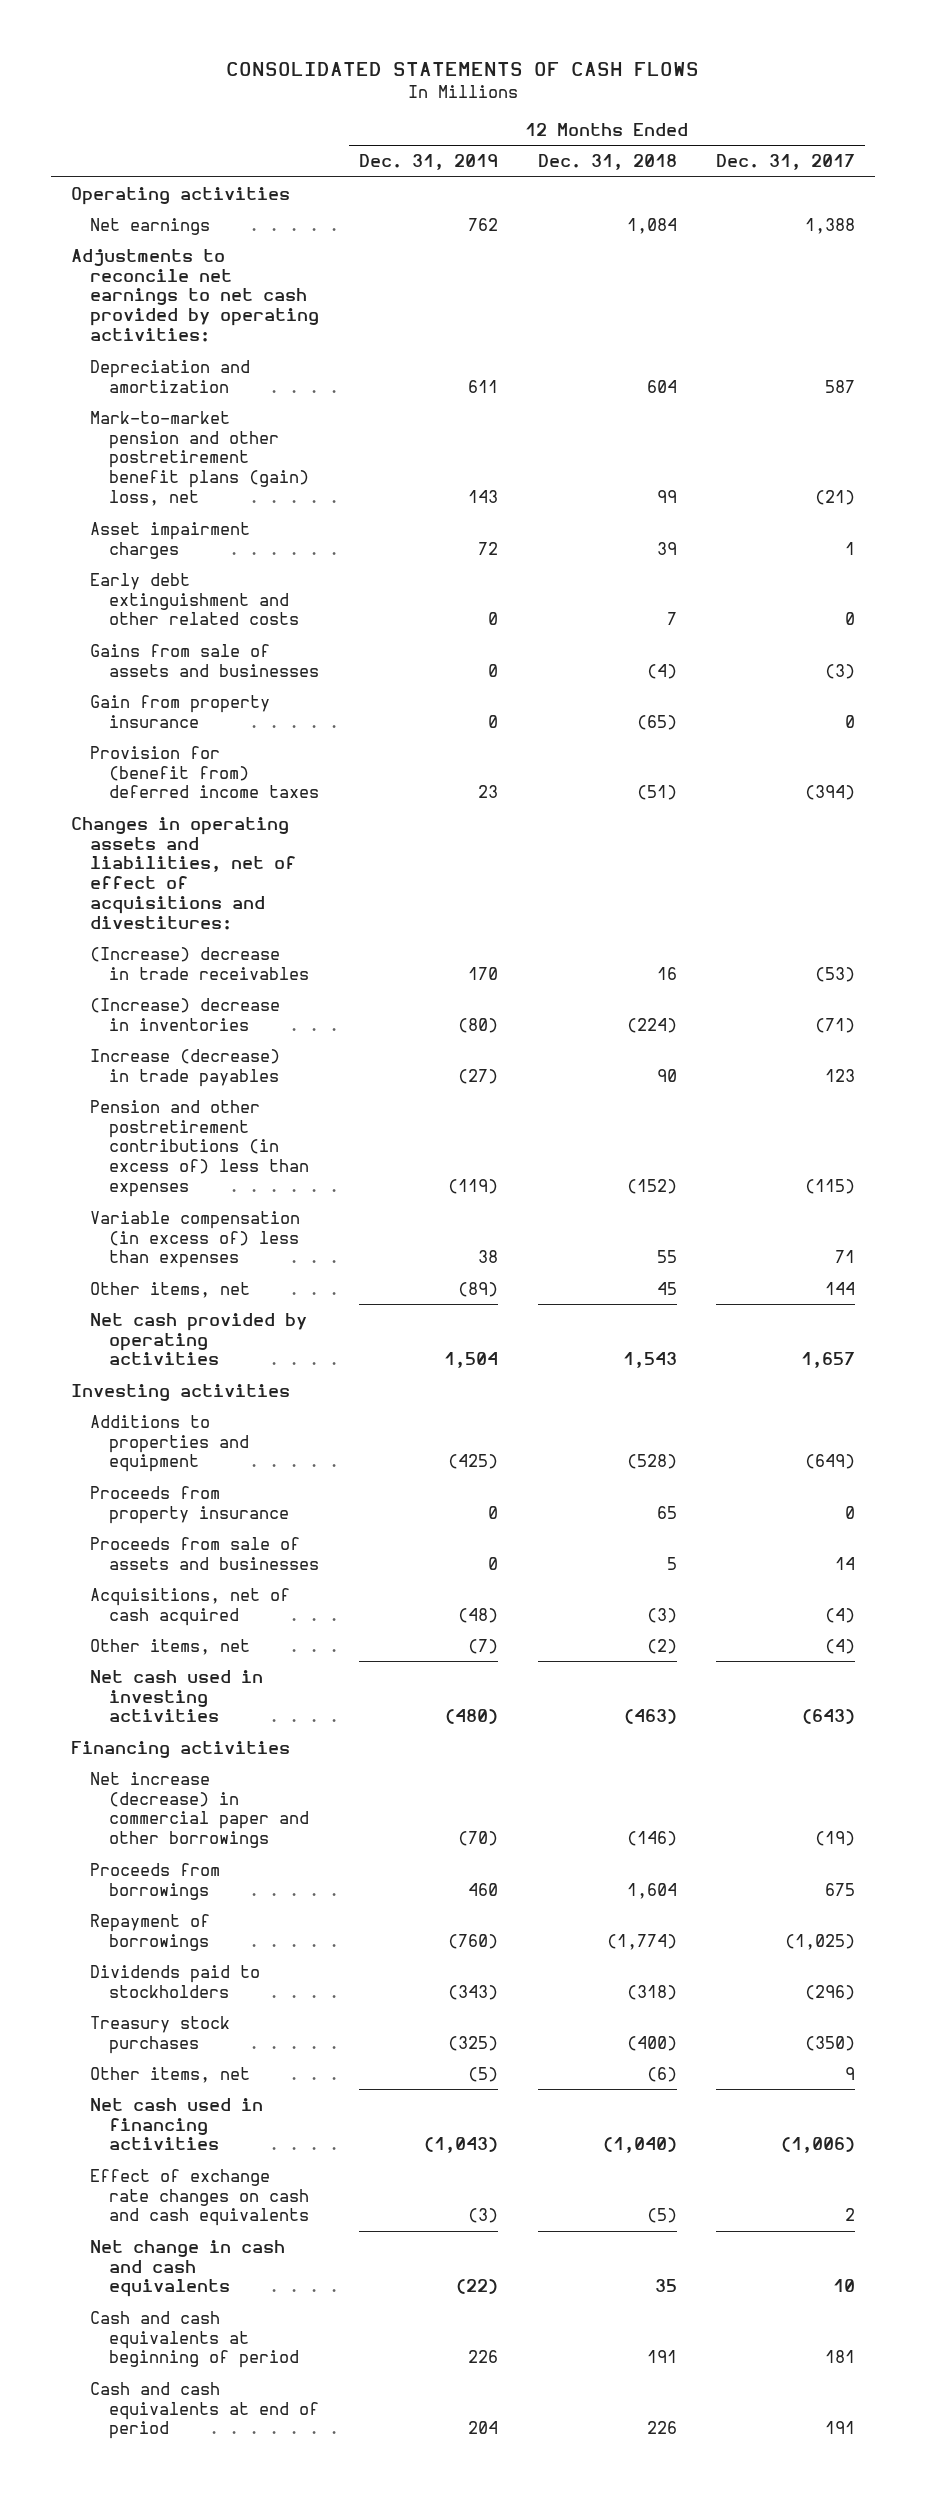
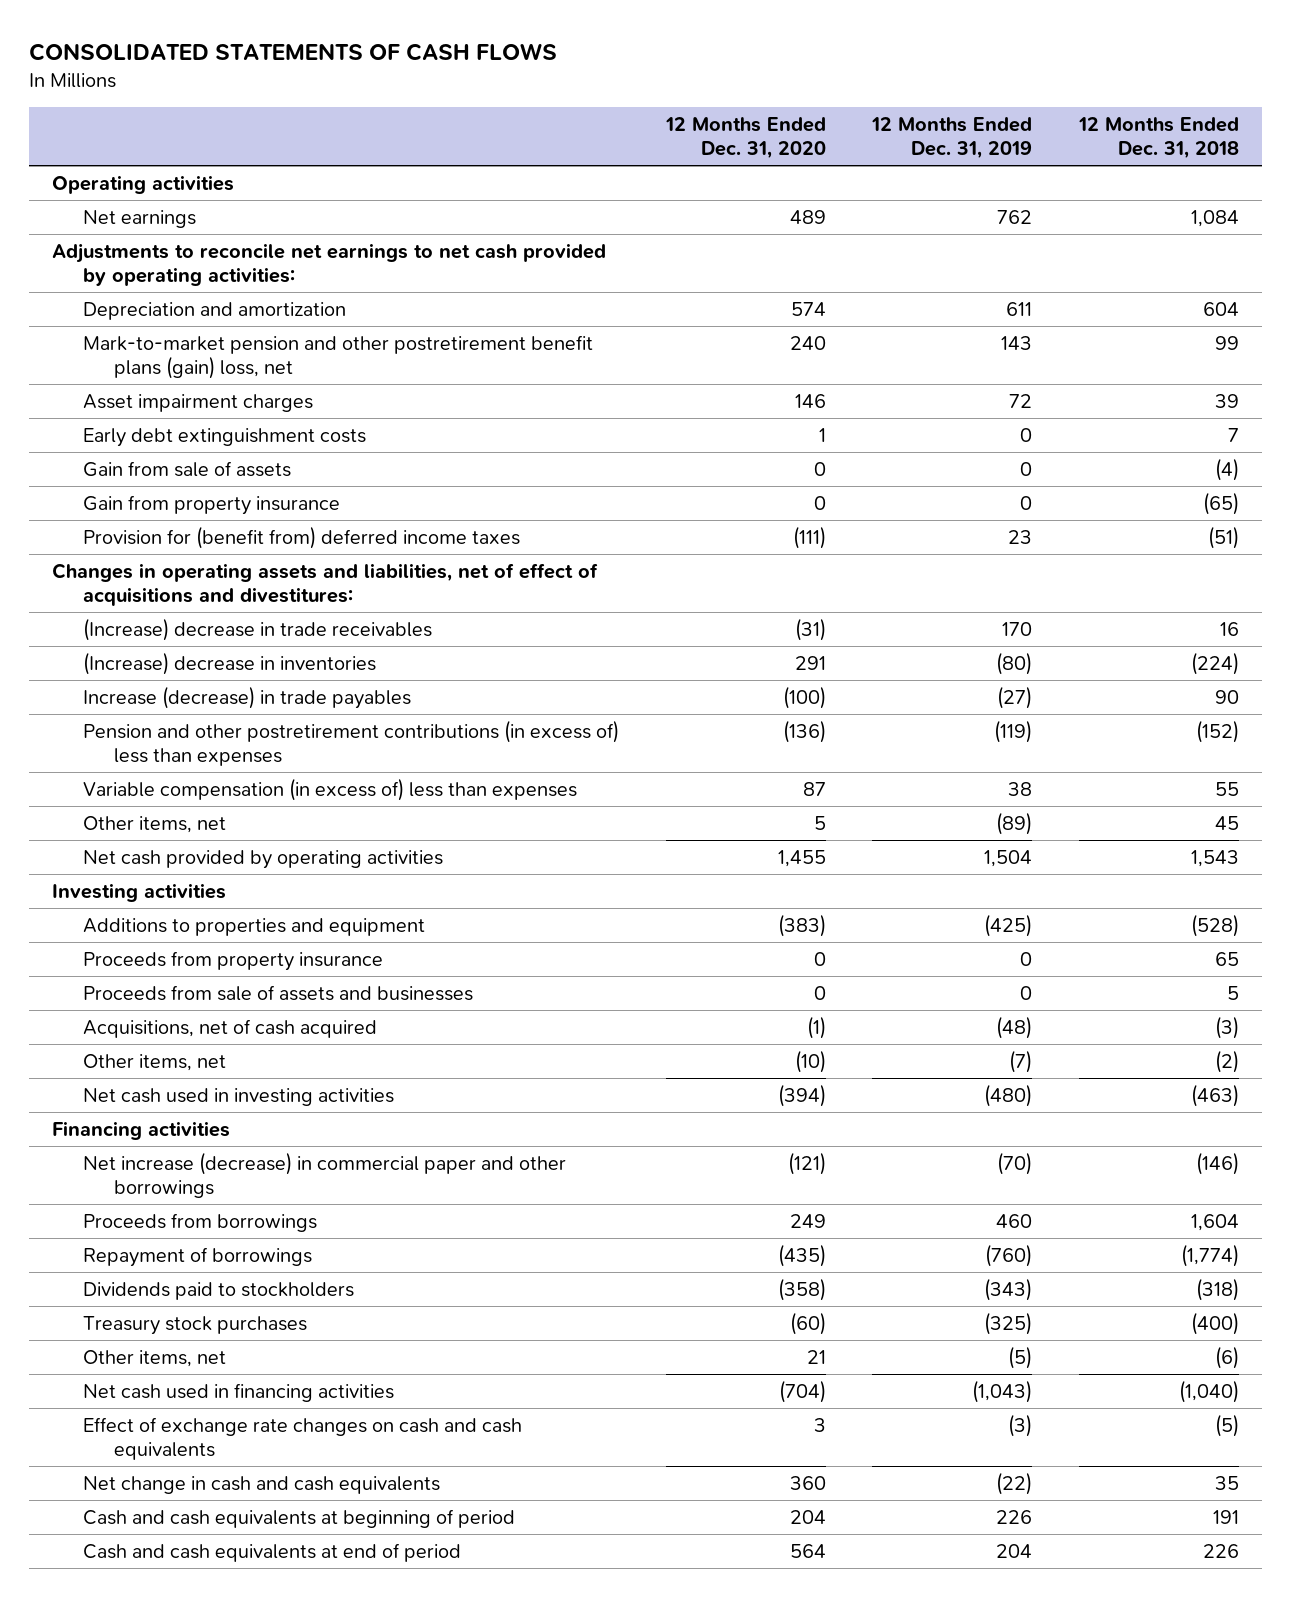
[716,154,856,171] Dec. 31, 2017 -> none
none -> [664,117,826,160] 12 Months Ended Dec. 31, 2020
[89,572,299,626] Early debt extinguishment and other related costs -> [83,427,367,447] Early debt extinguishment costs
[89,643,319,677] Gains from sale of assets and businesses -> [83,460,292,477] Gain from sale of assets

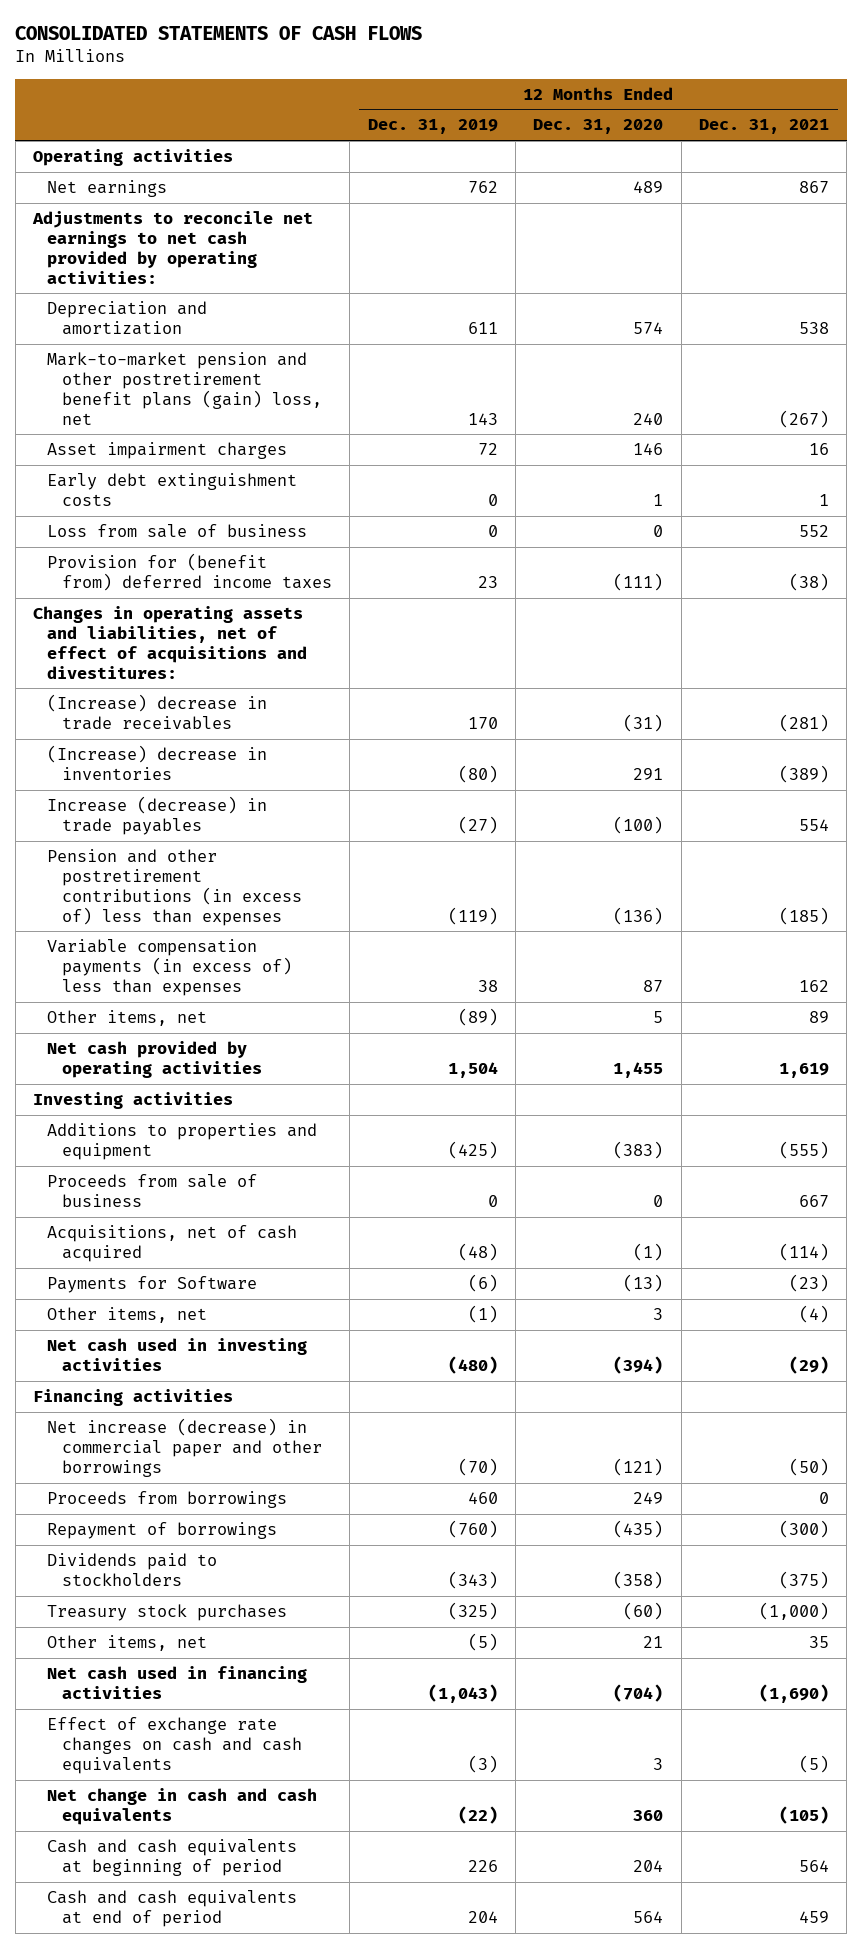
[1077,117,1239,160] 12 Months Ended Dec. 31, 2018 -> none
none -> [698,119,829,135] Dec. 31, 2021
[83,460,292,477] Gain from sale of assets -> none
[83,494,341,515] Gain from property insurance -> [47,524,308,539] Loss from sale of business
[83,777,578,801] Variable compensation (in excess of) less than expenses -> [47,939,292,996] Variable compensation payments (in excess of) less than expenses
[83,950,384,971] Proceeds from property insurance -> none
[83,984,474,1001] Proceeds from sale of assets and businesses -> [47,1174,258,1207] Proceeds from sale of business
none -> [47,1276,258,1294] Payments for Software
[794,1049,826,1073] (10) -> [653,1308,664,1321] 3
[1009,1049,1033,1073] (7) -> [467,1305,498,1324] (1)

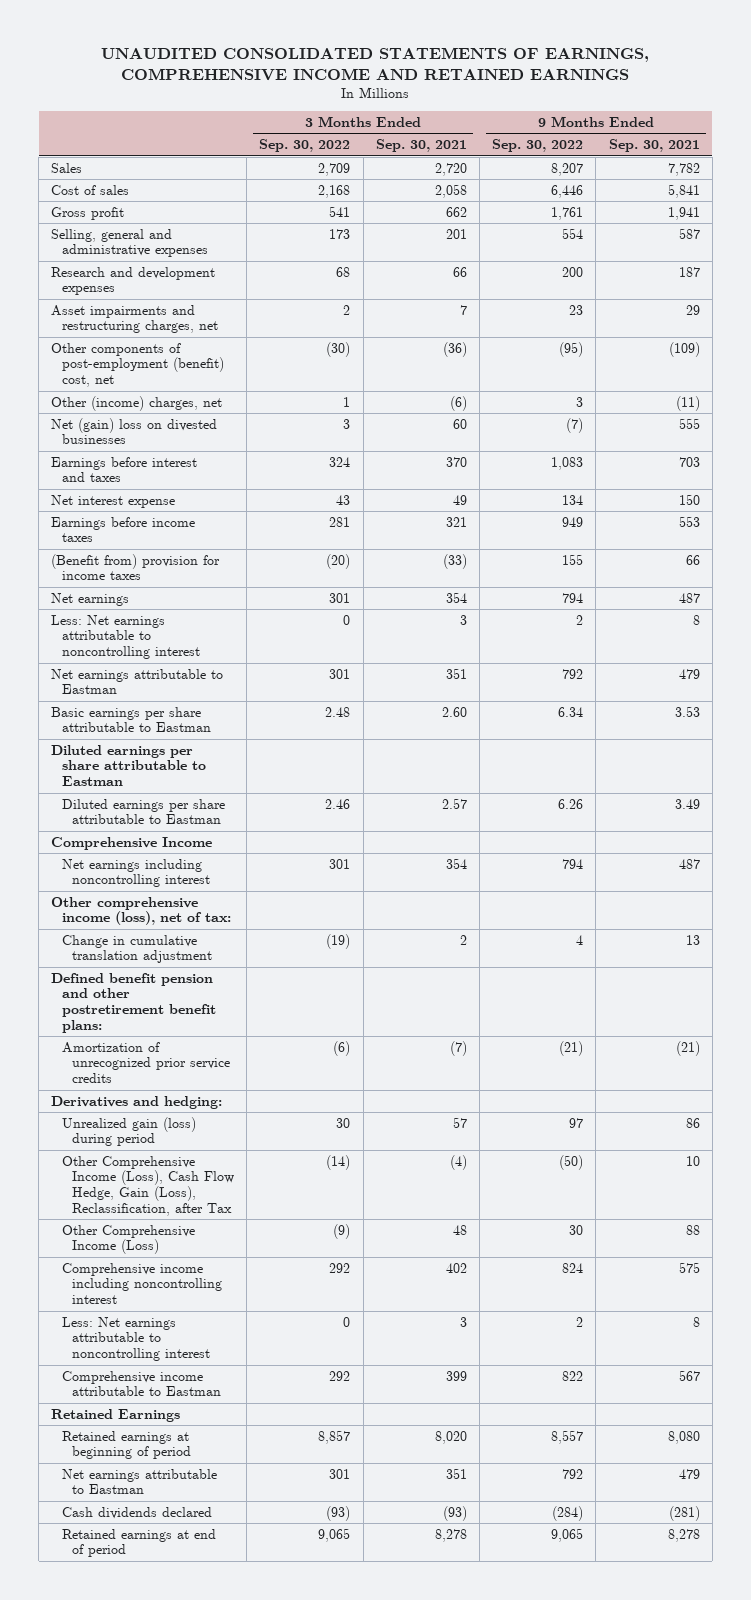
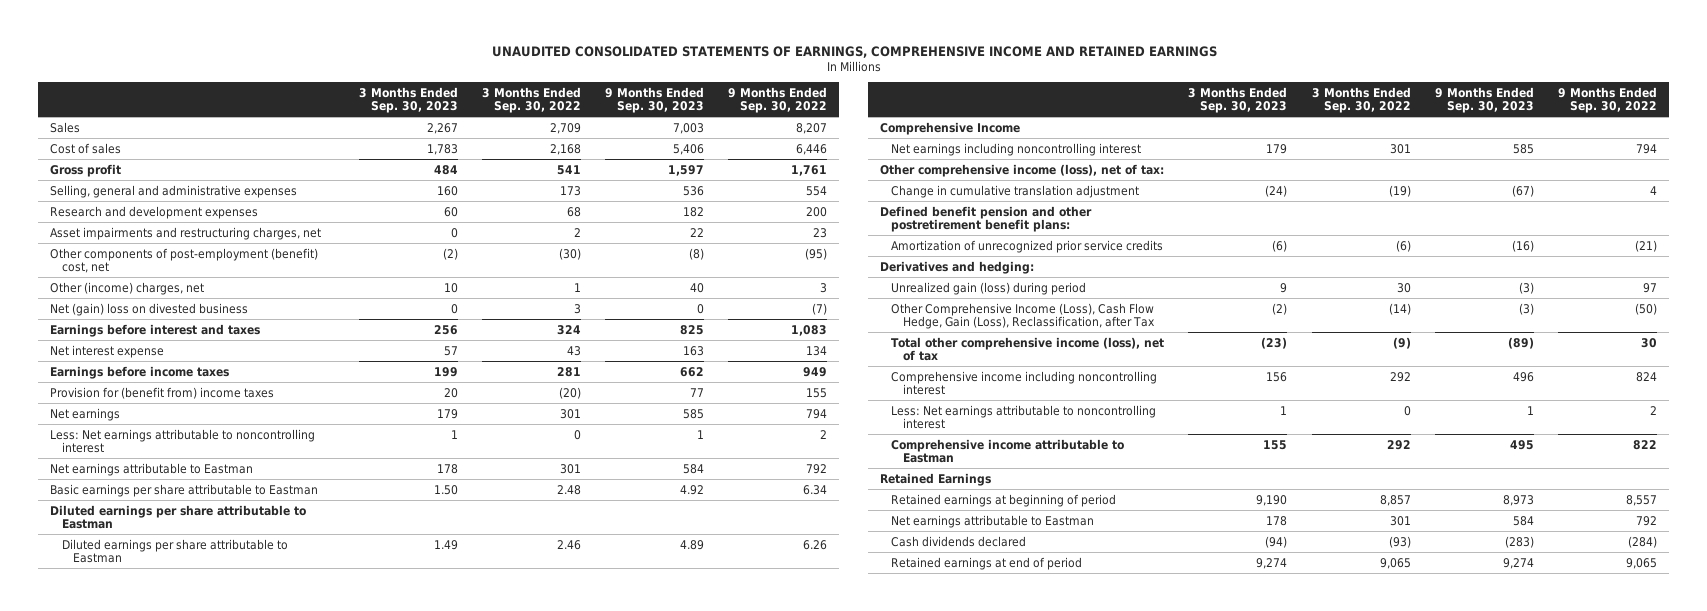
[375,139,467,153] Sep. 30, 2021 -> none
[608,139,700,153] Sep. 30, 2021 -> none
none -> [358,86,458,114] 3 Months Ended Sep. 30, 2023
none -> [605,86,705,114] 9 Months Ended Sep. 30, 2023
[51,417,218,445] Net (gain) loss on divested businesses -> [50,302,249,316] Net (gain) loss on divested business
[51,553,221,581] (Benefit from) provision for income taxes -> [50,386,275,399] Provision for (benefit from) income taxes
[61,1224,195,1255] Other Comprehensive Income (Loss) -> [891,336,1165,361] Total other comprehensive income (loss), net of tax

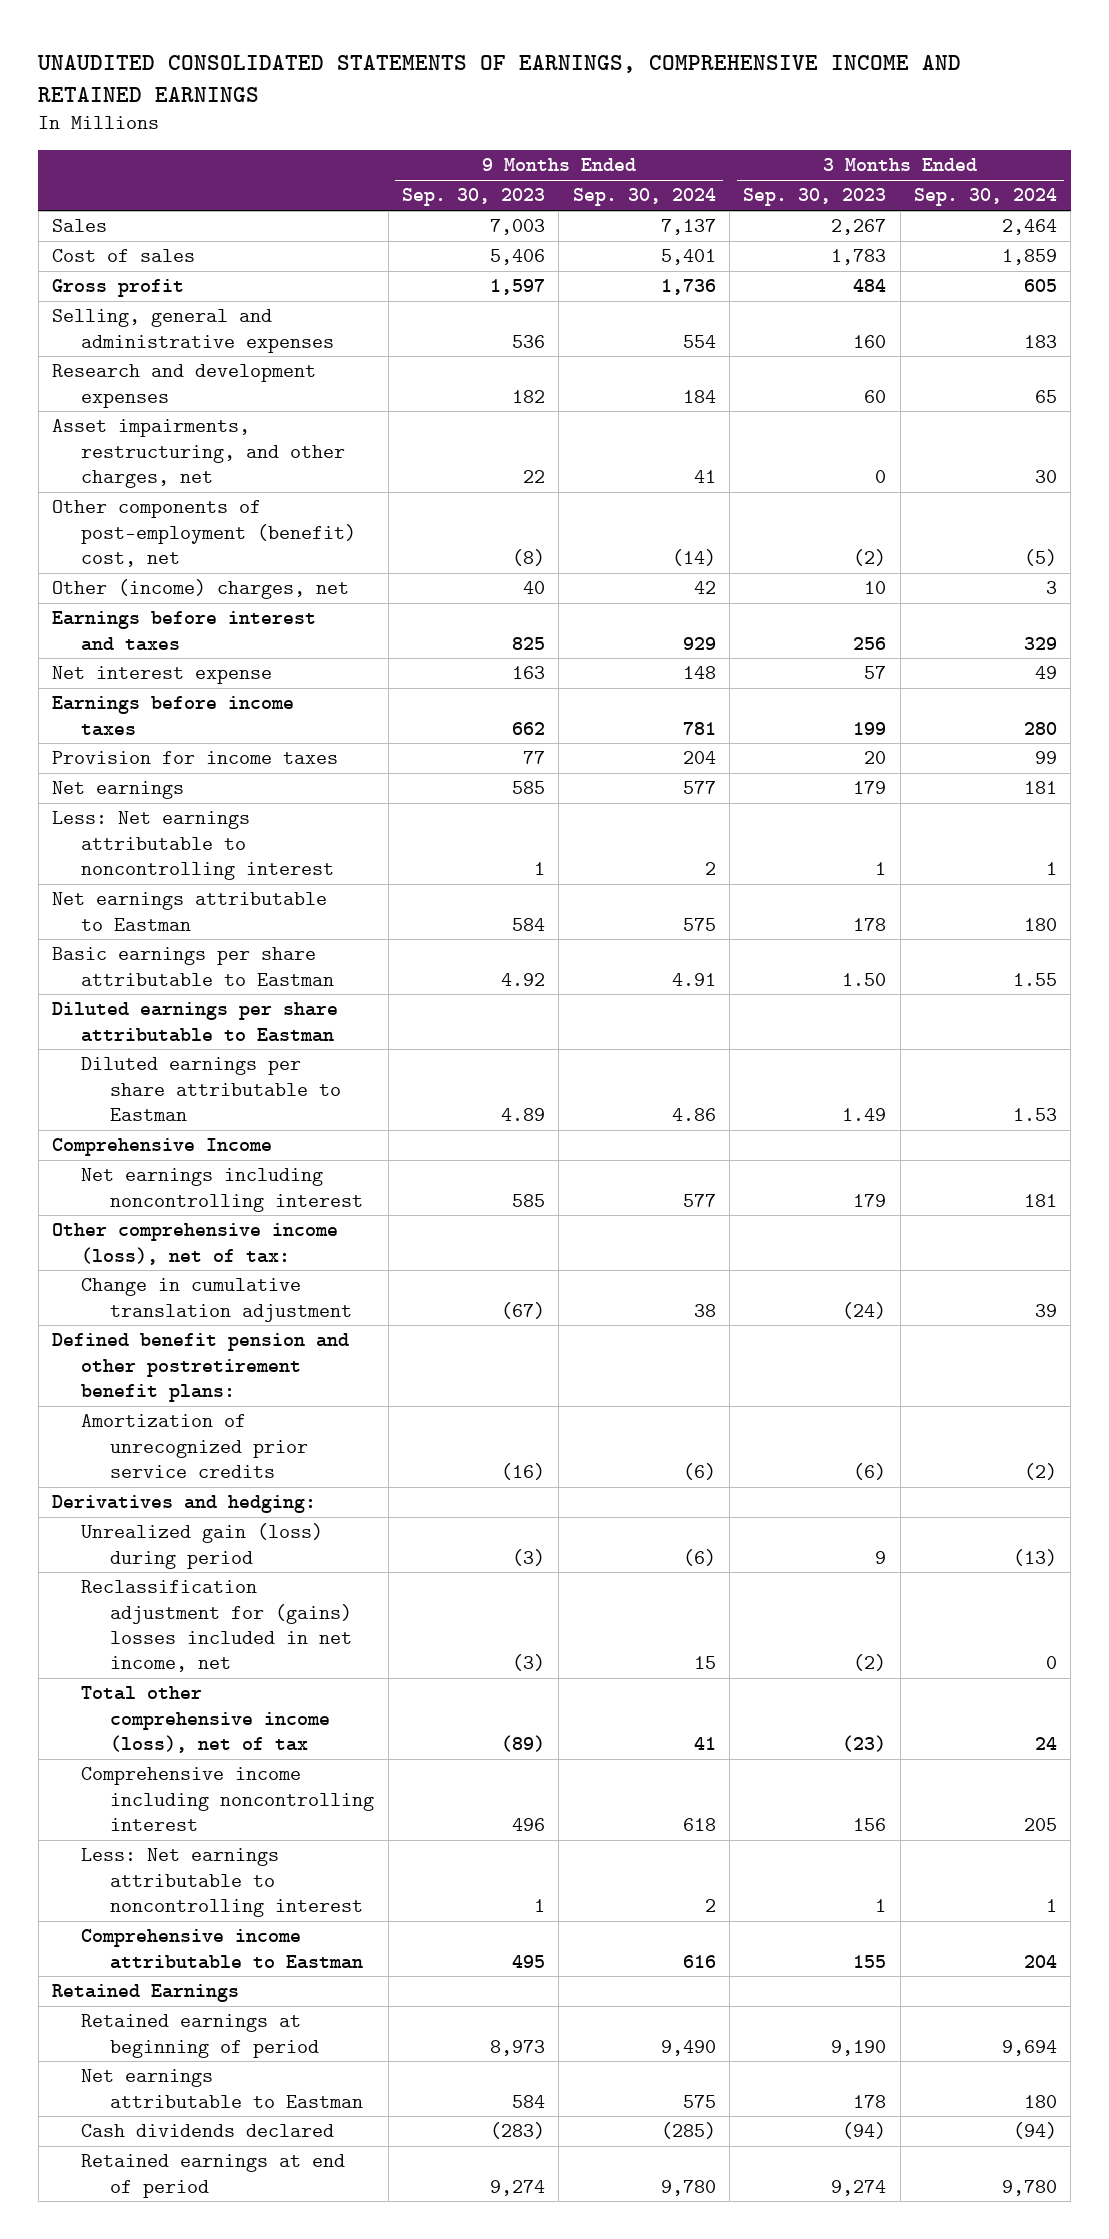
[481,86,581,114] 3 Months Ended Sep. 30, 2022 -> none
[728,86,828,114] 9 Months Ended Sep. 30, 2022 -> none
none -> [572,188,716,207] Sep. 30, 2024
none -> [914,188,1058,207] Sep. 30, 2024
[50,226,322,240] Asset impairments and restructuring charges, net -> [52,419,346,488] Asset impairments, restructuring, and other charges, net
[50,302,249,316] Net (gain) loss on divested business -> none
[50,386,275,399] Provision for (benefit from) income taxes -> [52,751,339,765] Provision for income taxes
[891,302,1155,329] Other Comprehensive Income (Loss), Cash Flow Hedge, Gain (Loss), Reclassification, after Tax -> [81,1580,353,1672] Reclassification adjustment for (gains) losses included in net income, net

